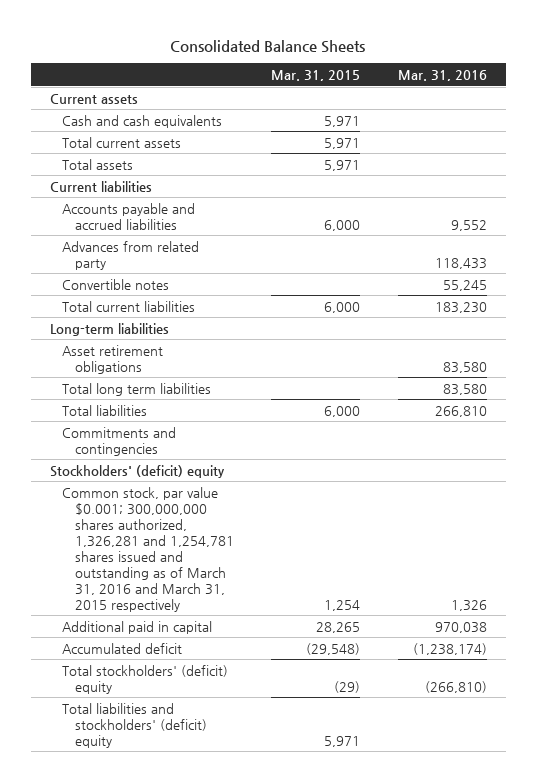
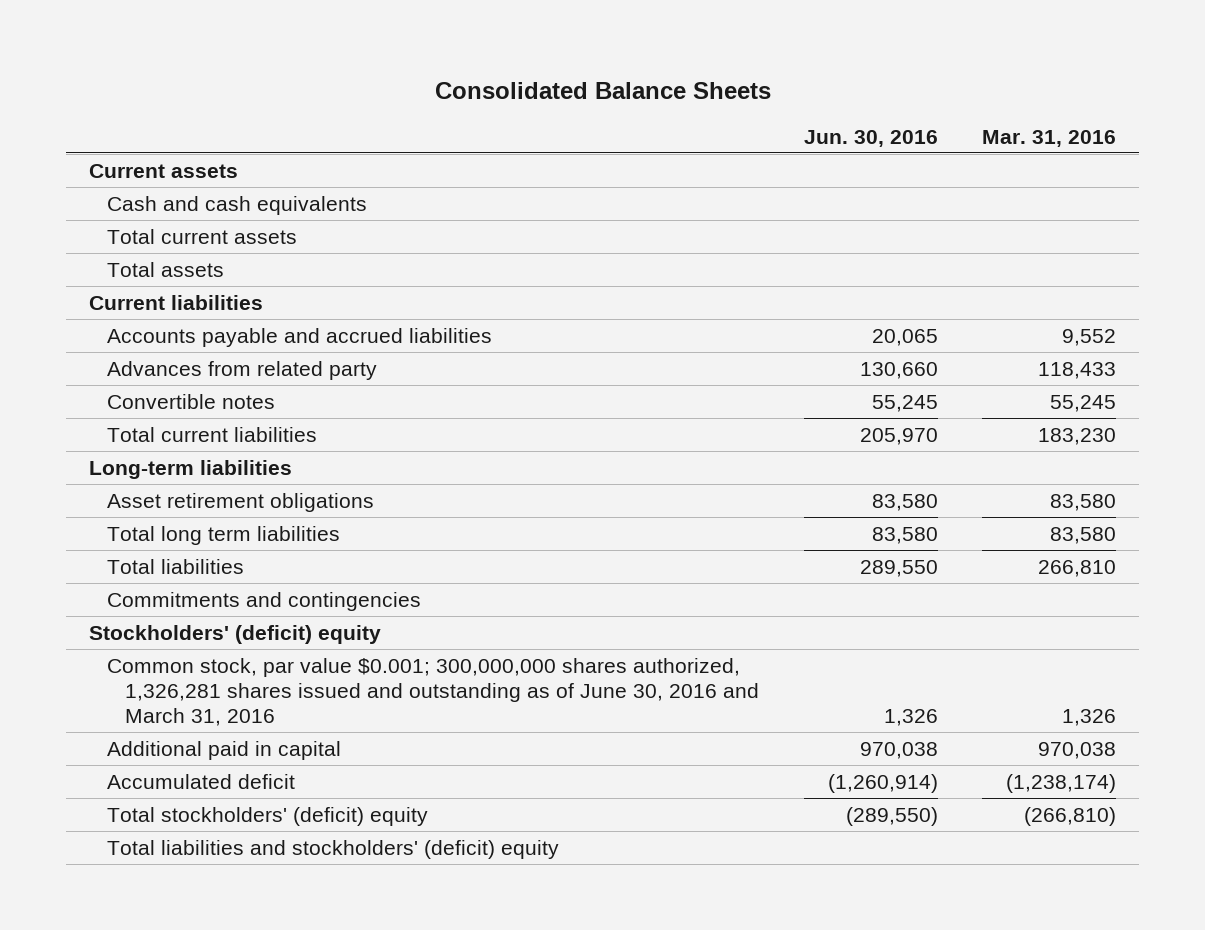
[271,69,361,81] Mar. 31, 2015 -> none
none -> [803,129,938,147] Jun. 30, 2016
[62,486,234,612] Common stock, par value $0.001; 300,000,000 shares authorized, 1,326,281 and 1,254,781 shares issued and outstanding as of March 31, 2016 and March 31, 2015 respectively -> [106,657,760,727] Common stock, par value $0.001; 300,000,000 shares authorized, 1,326,281 shares issued and outstanding as of June 30, 2016 and March 31, 2016

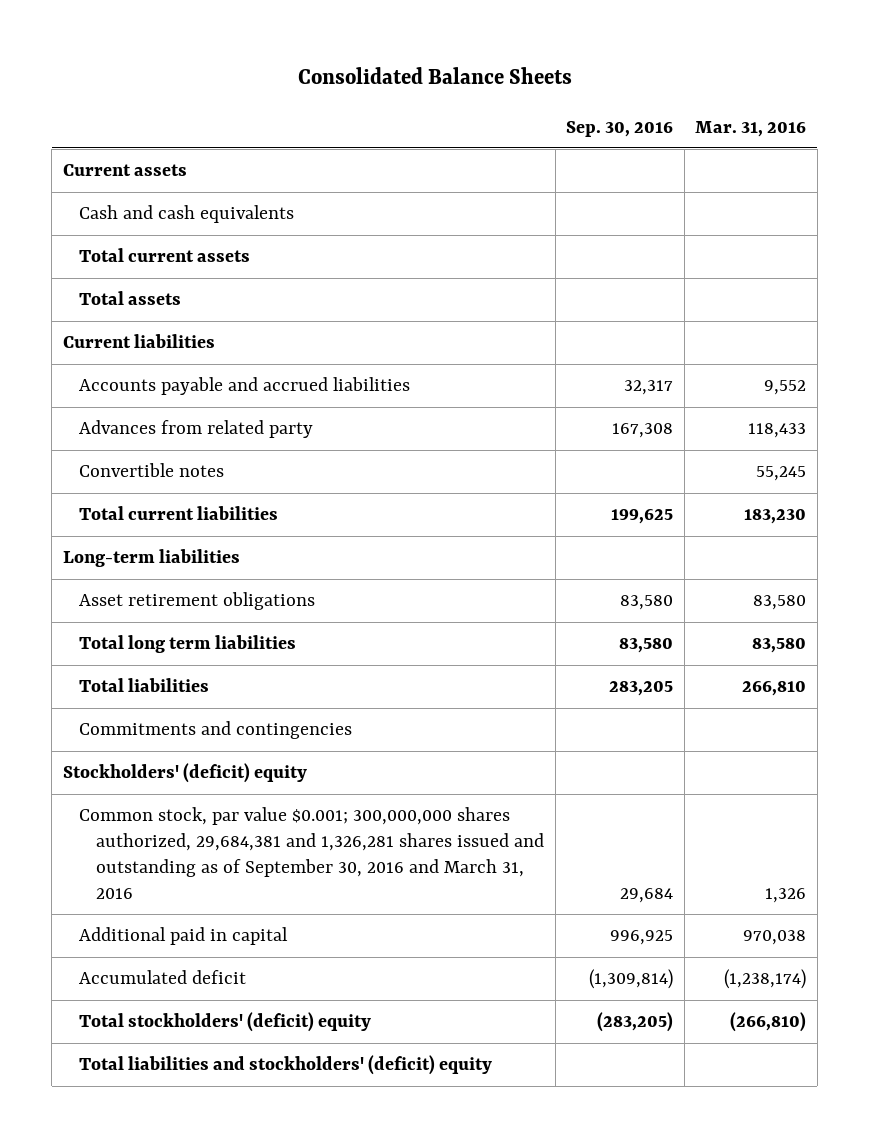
[803,129,938,147] Jun. 30, 2016 -> none
none -> [566,120,674,137] Sep. 30, 2016
[106,657,760,727] Common stock, par value $0.001; 300,000,000 shares authorized, 1,326,281 shares issued and outstanding as of June 30, 2016 and March 31, 2016 -> [79,807,545,900] Common stock, par value $0.001; 300,000,000 shares authorized, 29,684,381 and 1,326,281 shares issued and outstanding as of September 30, 2016 and March 31, 2016

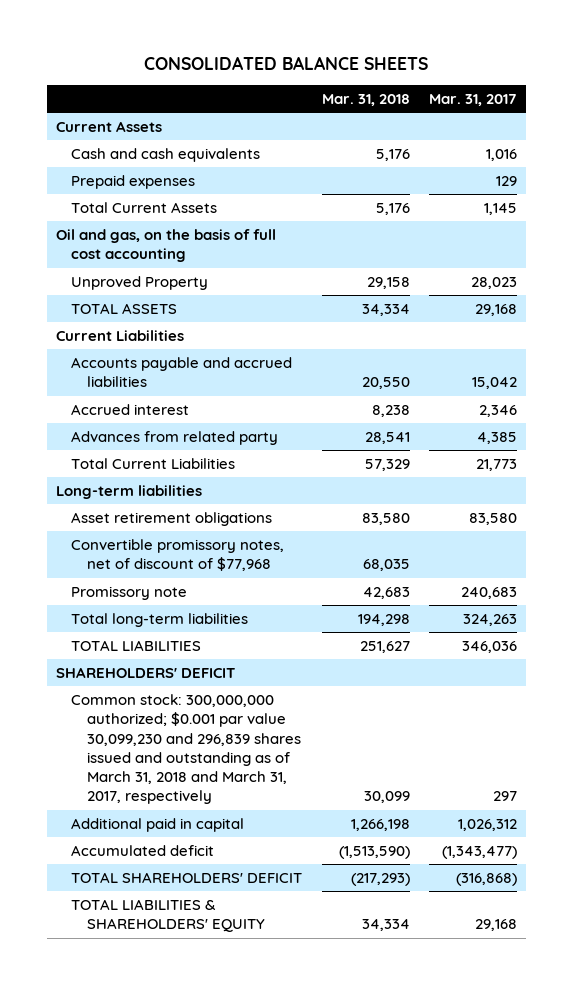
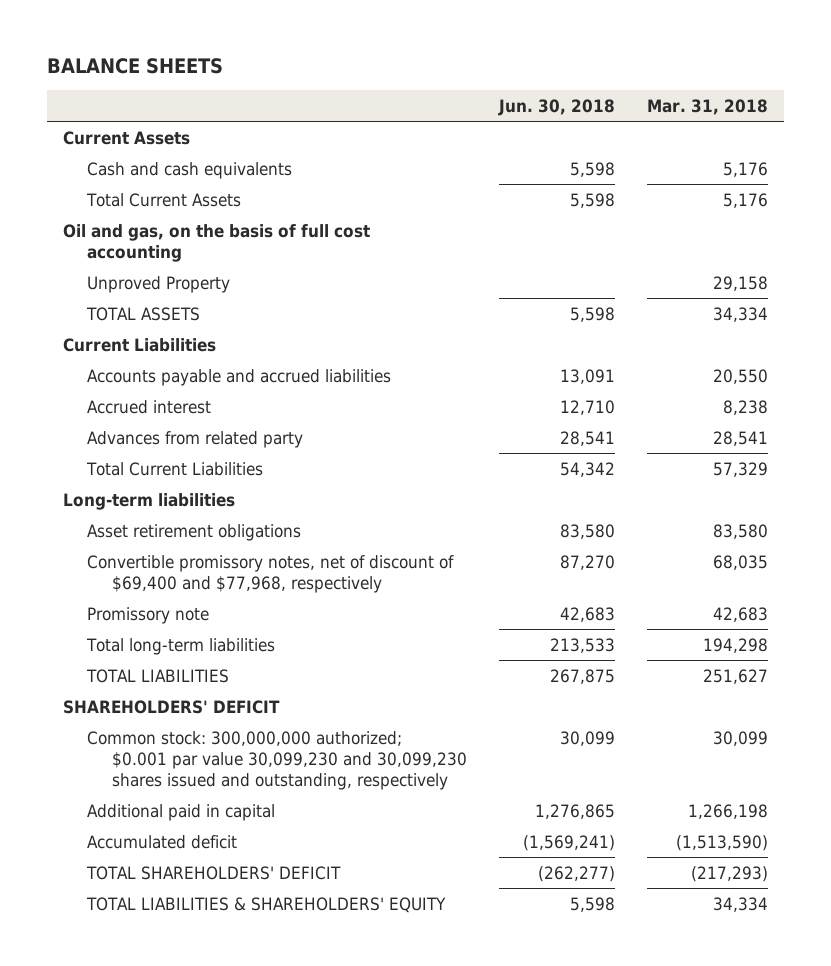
[144,55,429,70] CONSOLIDATED BALANCE SHEETS -> [46,58,223,75] BALANCE SHEETS
[428,93,517,106] Mar. 31, 2017 -> none
none -> [498,99,616,117] Jun. 30, 2018
[71,175,196,190] Prepaid expenses -> none
[71,539,285,572] Convertible promissory notes, net of discount of $77,968 -> [87,554,455,593] Convertible promissory notes, net of discount of $69,400 and $77,968, respectively
[71,694,301,805] Common stock: 300,000,000 authorized; $0.001 par value 30,099,230 and 296,839 shares issued and outstanding as of March 31, 2018 and March 31, 2017, respectively -> [87,730,467,790] Common stock: 300,000,000 authorized; $0.001 par value 30,099,230 and 30,099,230 shares issued and outstanding, respectively

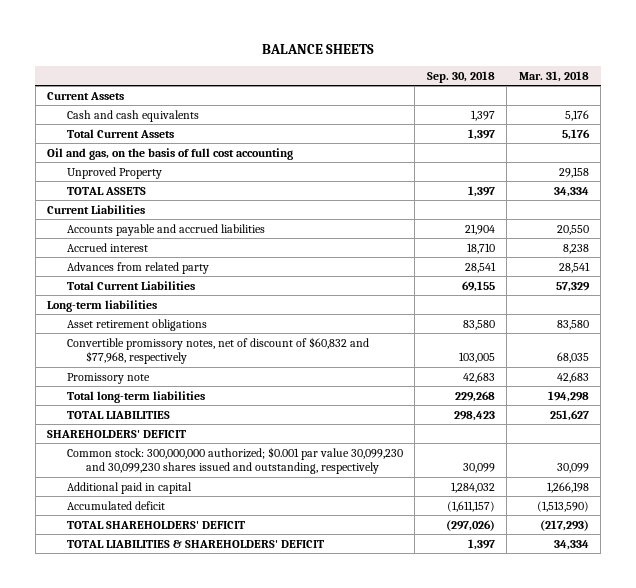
[498,99,616,117] Jun. 30, 2018 -> none
none -> [426,70,495,83] Sep. 30, 2018
[87,554,455,593] Convertible promissory notes, net of discount of $69,400 and $77,968, respectively -> [66,336,369,365] Convertible promissory notes, net of discount of $60,832 and $77,968, respectively
[86,896,447,913] TOTAL LIABILITIES & SHAREHOLDERS' EQUITY -> [66,539,324,548] TOTAL LIABILITIES & SHAREHOLDERS' DEFICIT

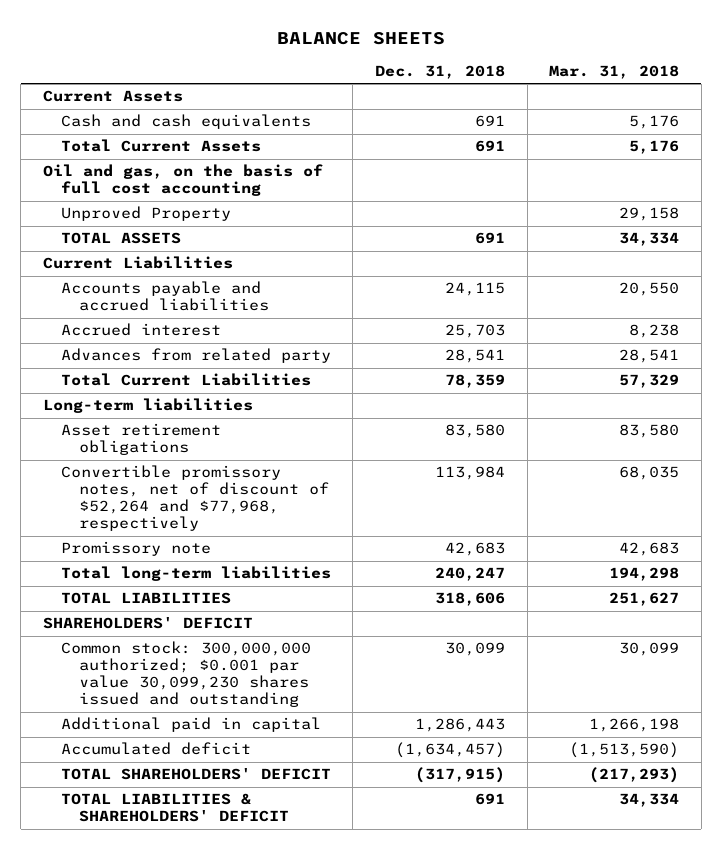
[426,70,495,83] Sep. 30, 2018 -> none
none -> [375,64,506,79] Dec. 31, 2018
[66,336,369,365] Convertible promissory notes, net of discount of $60,832 and $77,968, respectively -> [60,465,329,532] Convertible promissory notes, net of discount of $52,264 and $77,968, respectively
[66,446,403,475] Common stock: 300,000,000 authorized; $0.001 par value 30,099,230 and 30,099,230 shares issued and outstanding, respectively -> [60,641,311,708] Common stock: 300,000,000 authorized; $0.001 par value 30,099,230 shares issued and outstanding

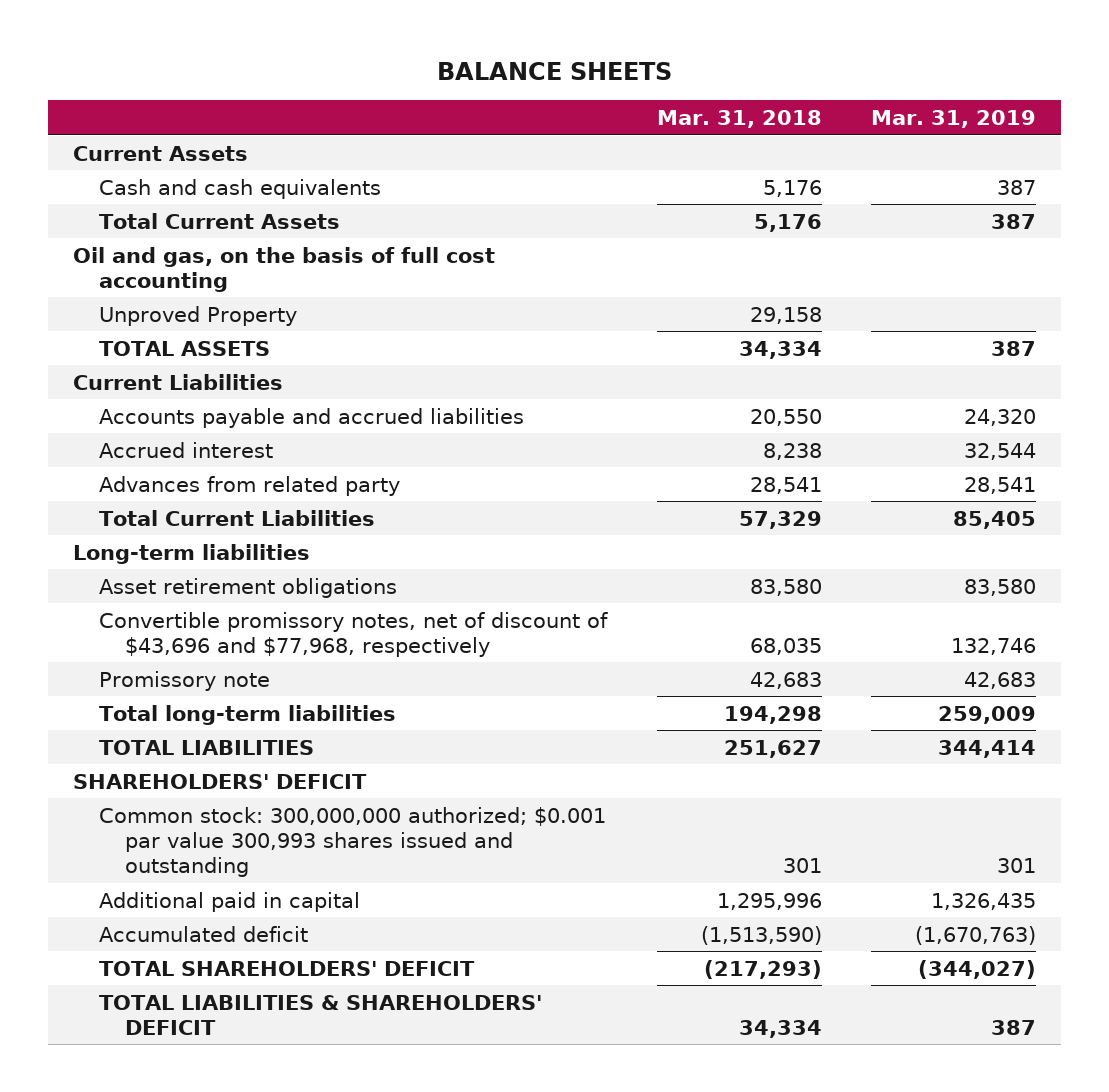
[375,64,506,79] Dec. 31, 2018 -> none
none -> [871,109,1037,128] Mar. 31, 2019
[60,465,329,532] Convertible promissory notes, net of discount of $52,264 and $77,968, respectively -> [99,611,609,657] Convertible promissory notes, net of discount of $43,696 and $77,968, respectively
[60,641,311,708] Common stock: 300,000,000 authorized; $0.001 par value 30,099,230 shares issued and outstanding -> [99,806,607,877] Common stock: 300,000,000 authorized; $0.001 par value 300,993 shares issued and outstanding
[619,642,680,657] 30,099 -> [782,857,822,873] 301
[589,718,680,733] 1,266,198 -> [716,892,822,910] 1,295,996

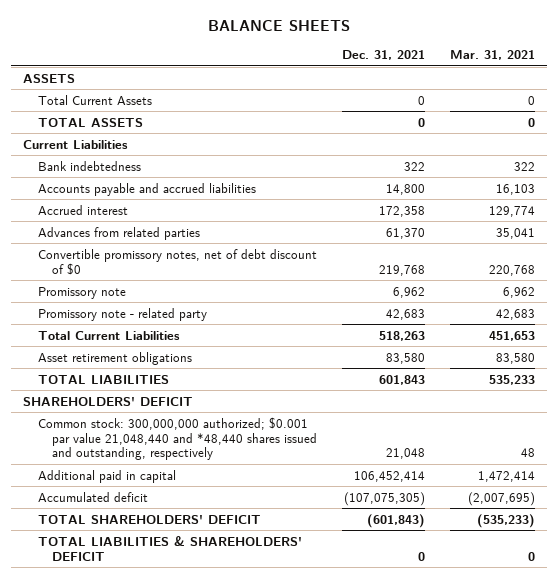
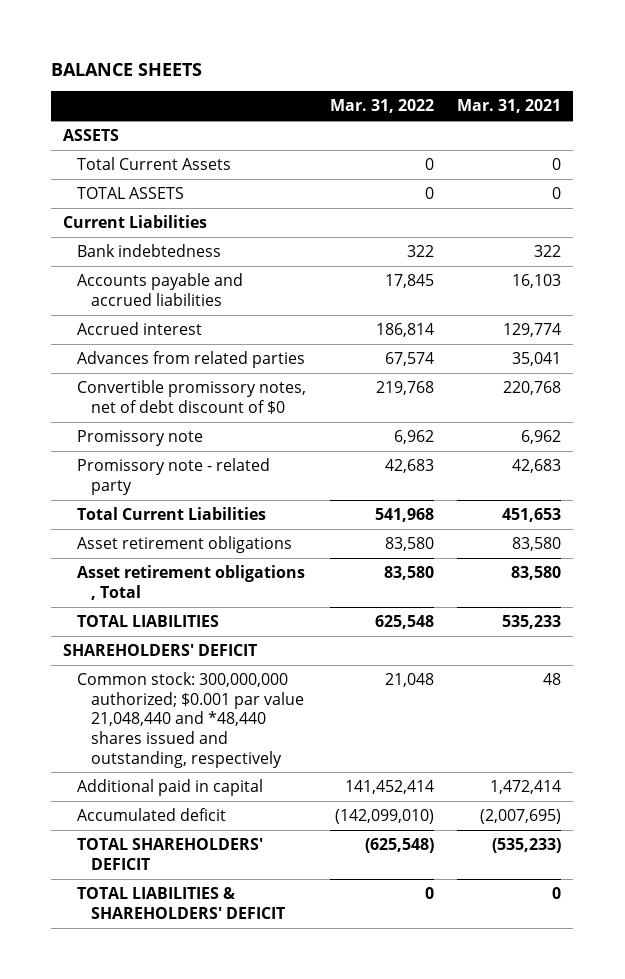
[342,49,426,60] Dec. 31, 2021 -> none
none -> [329,99,434,114] Mar. 31, 2022
none -> [77,564,306,600] Asset retirement obligations , Total

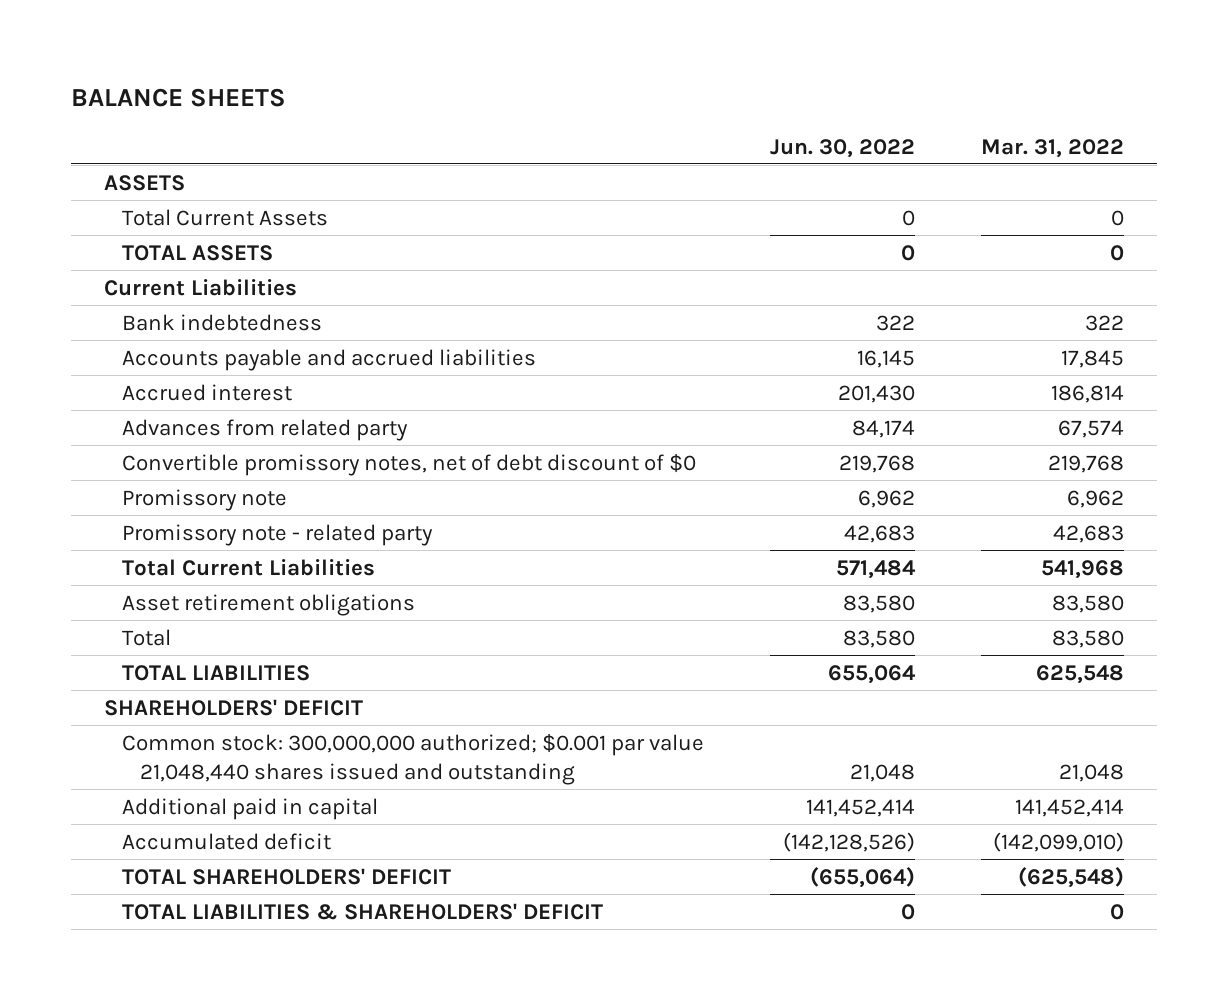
[457,99,562,114] Mar. 31, 2021 -> none
none -> [770,138,916,158] Jun. 30, 2022
[77,350,306,368] Advances from related parties -> [121,418,408,441] Advances from related party
[77,564,306,600] Asset retirement obligations , Total -> [121,628,171,646] Total
[77,671,305,768] Common stock: 300,000,000 authorized; $0.001 par value 21,048,440 and *48,440 shares issued and outstanding, respectively -> [121,733,704,785] Common stock: 300,000,000 authorized; $0.001 par value 21,048,440 shares issued and outstanding

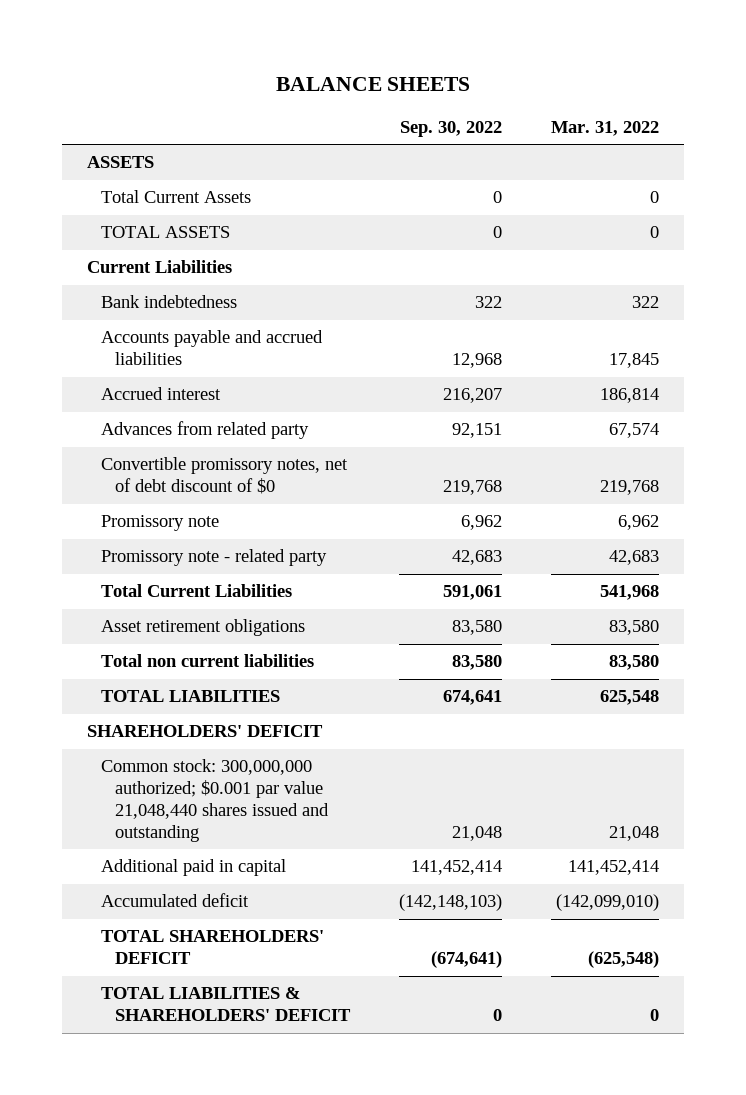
[770,138,916,158] Jun. 30, 2022 -> none
none -> [400,121,503,138] Sep. 30, 2022
[121,628,171,646] Total -> [100,654,314,668] Total non current liabilities

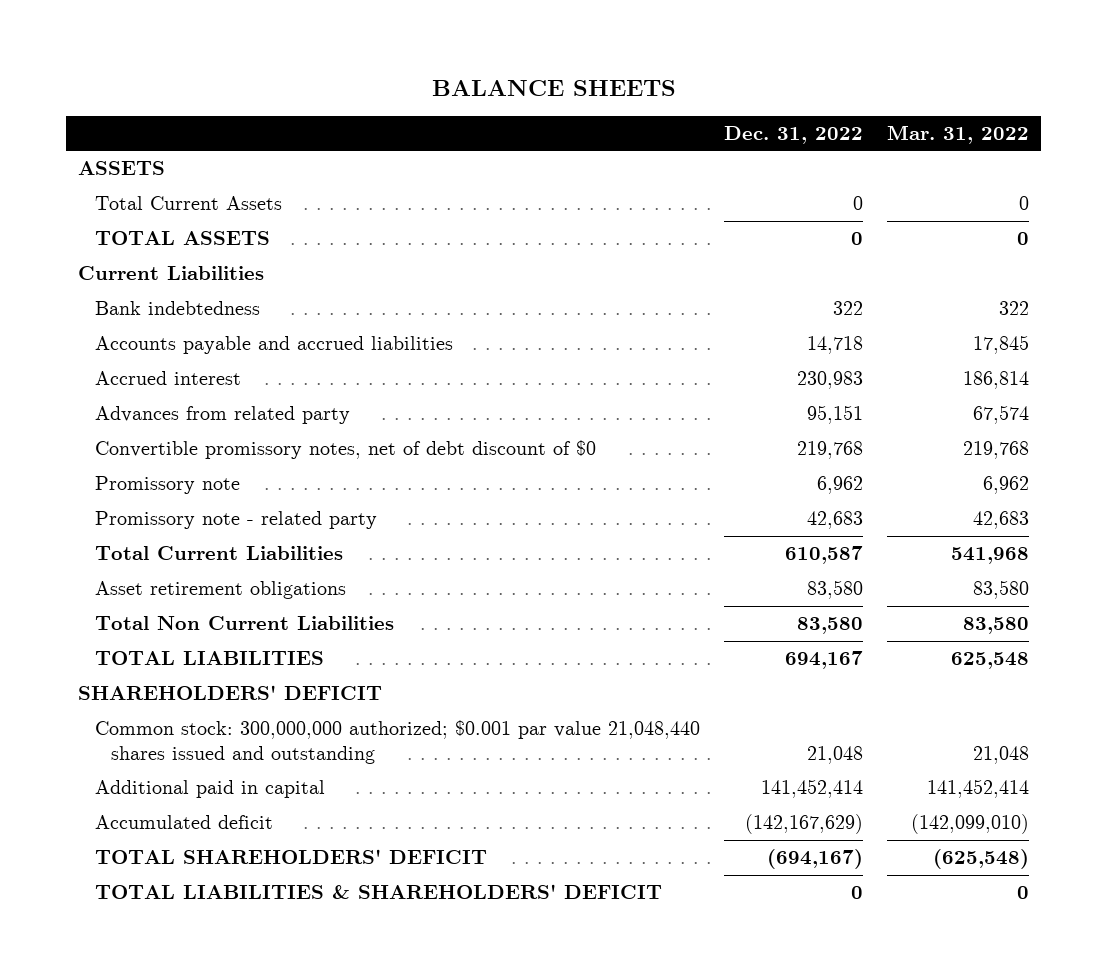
[400,121,503,138] Sep. 30, 2022 -> none
none -> [723,125,863,144] Dec. 31, 2022
[100,654,314,668] Total non current liabilities -> [94,616,394,631] Total Non Current Liabilities

